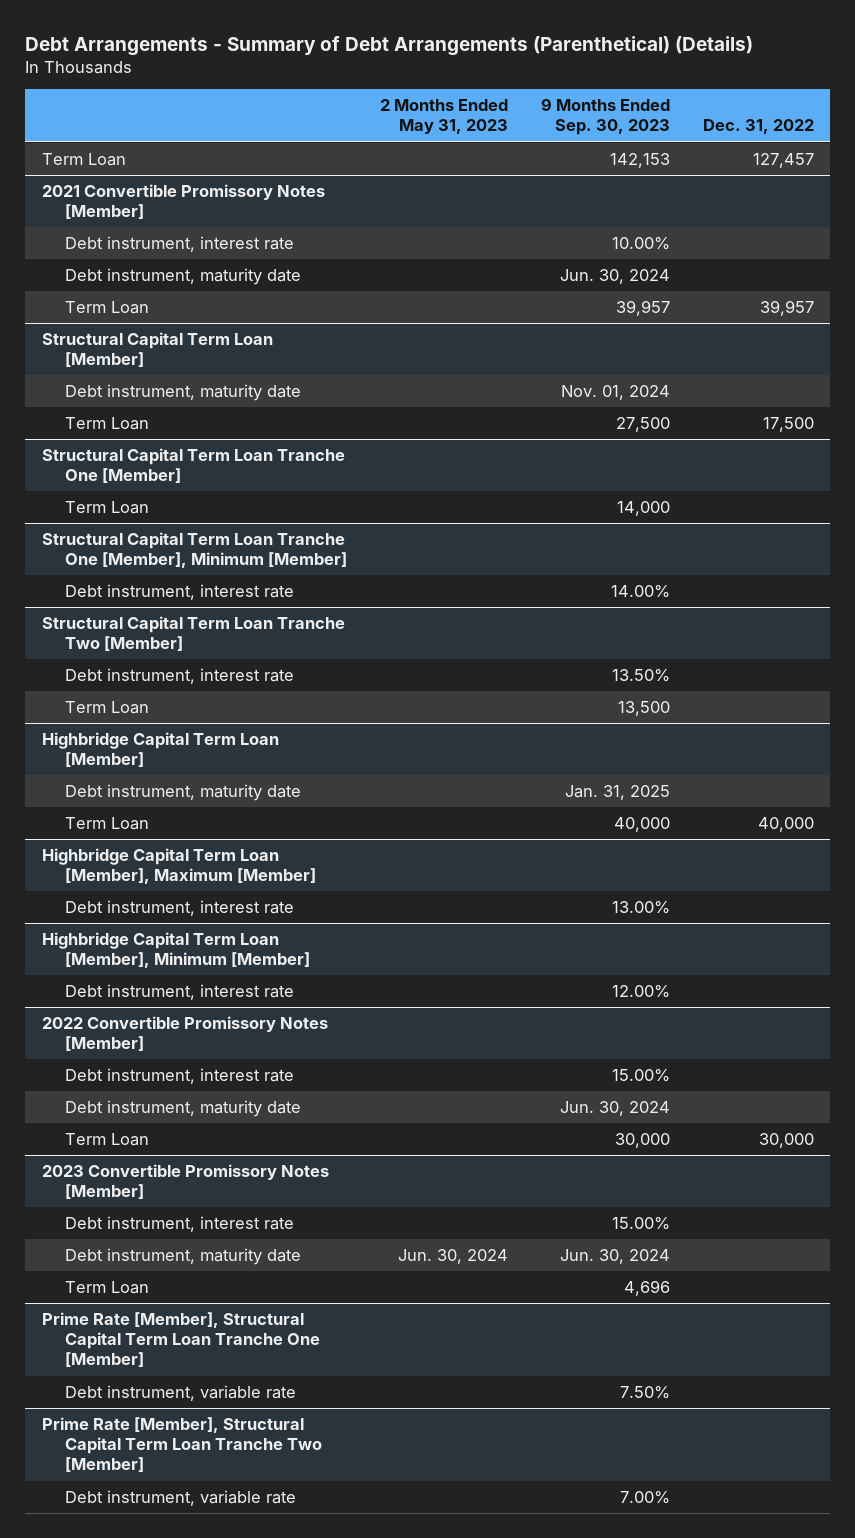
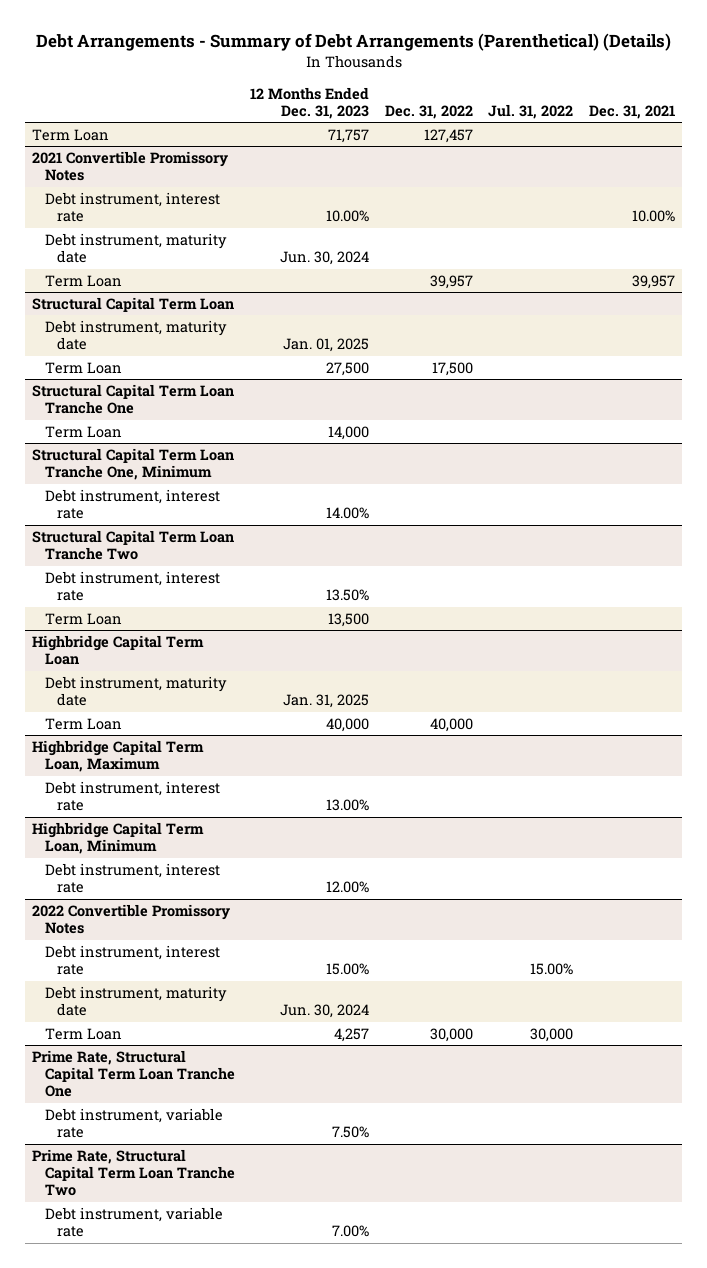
[379,99,508,135] 2 Months Ended May 31, 2023 -> none
[540,98,670,136] 9 Months Ended Sep. 30, 2023 -> none
none -> [250,86,370,119] 12 Months Ended Dec. 31, 2023
none -> [488,103,574,119] Jul. 31, 2022
none -> [588,104,675,119] Dec. 31, 2021
[41,184,325,220] 2021 Convertible Promissory Notes [Member] -> [32,150,229,182] 2021 Convertible Promissory Notes
[41,332,273,368] Structural Capital Term Loan [Member] -> [32,296,235,312] Structural Capital Term Loan
[41,448,345,484] Structural Capital Term Loan Tranche One [Member] -> [32,383,235,415] Structural Capital Term Loan Tranche One
[41,532,348,569] Structural Capital Term Loan Tranche One [Member], Minimum [Member] -> [32,447,235,481] Structural Capital Term Loan Tranche One, Minimum
[41,616,345,652] Structural Capital Term Loan Tranche Two [Member] -> [32,529,235,561] Structural Capital Term Loan Tranche Two
[41,732,279,768] Highbridge Capital Term Loan [Member] -> [32,634,205,666] Highbridge Capital Term Loan
[41,848,317,885] Highbridge Capital Term Loan [Member], Maximum [Member] -> [32,739,205,773] Highbridge Capital Term Loan, Maximum
[41,932,311,969] Highbridge Capital Term Loan [Member], Minimum [Member] -> [32,821,205,855] Highbridge Capital Term Loan, Minimum
[41,1016,328,1052] 2022 Convertible Promissory Notes [Member] -> [32,903,231,935] 2022 Convertible Promissory Notes
[41,1164,329,1200] 2023 Convertible Promissory Notes [Member] -> none
[65,1216,295,1233] Debt instrument, interest rate -> none
[65,1248,302,1266] Debt instrument, maturity date -> none
[65,1281,150,1295] Term Loan -> none
[41,1312,321,1368] Prime Rate [Member], Structural Capital Term Loan Tranche One [Member] -> [32,1049,235,1098] Prime Rate, Structural Capital Term Loan Tranche One
[41,1417,323,1473] Prime Rate [Member], Structural Capital Term Loan Tranche Two [Member] -> [32,1148,235,1197] Prime Rate, Structural Capital Term Loan Tranche Two

